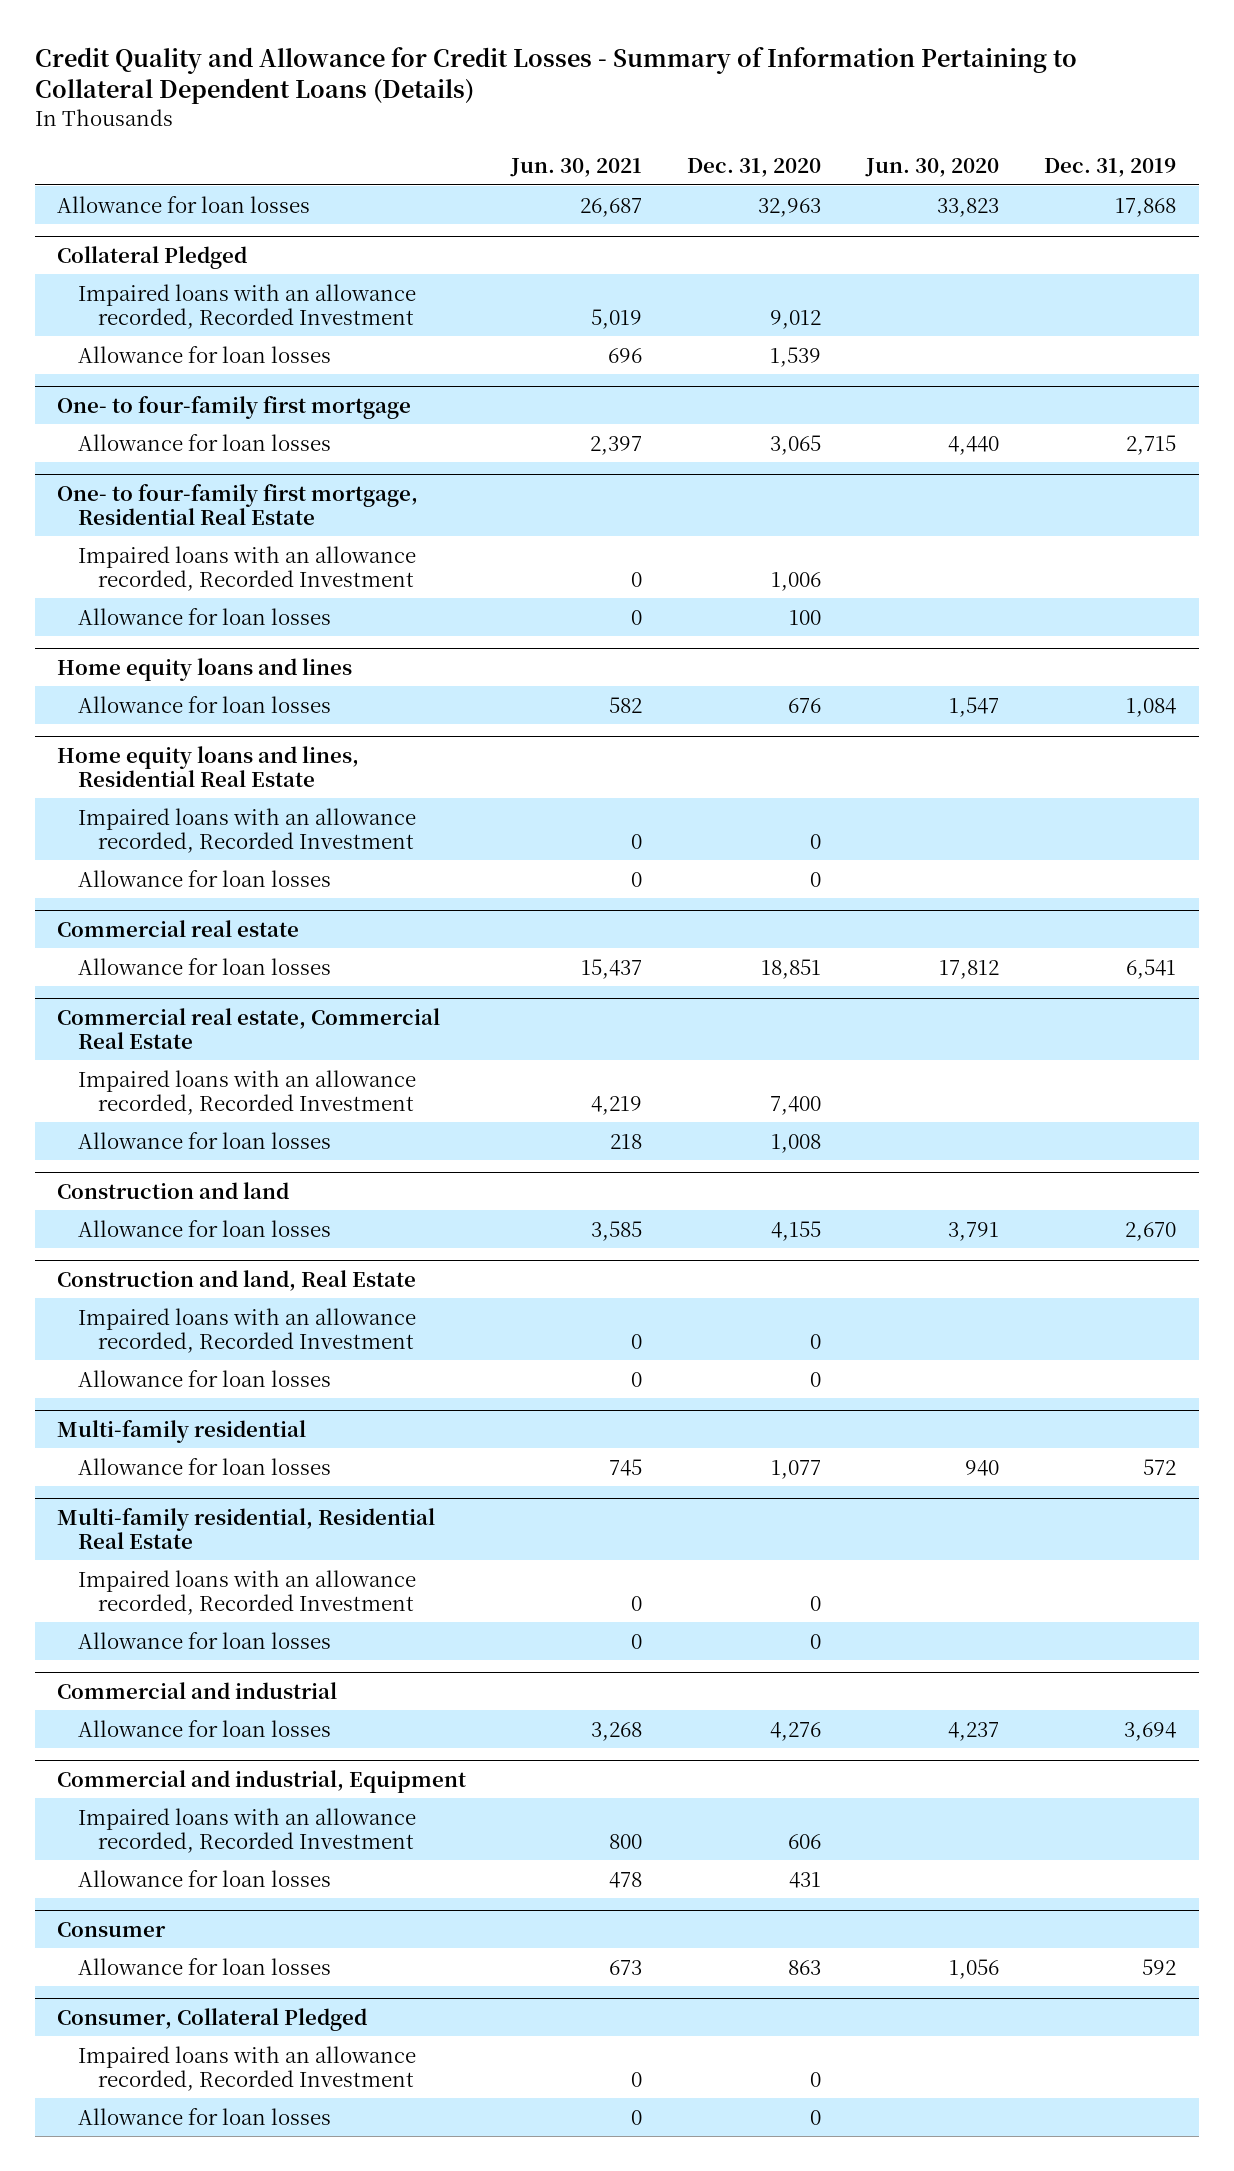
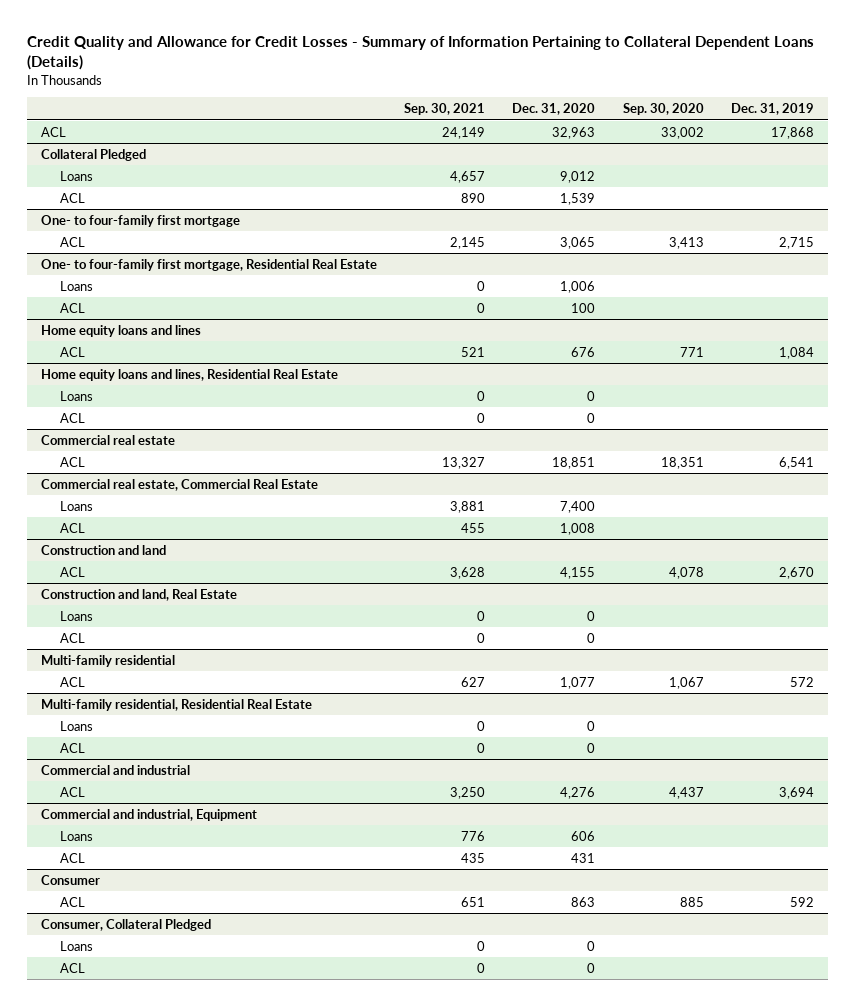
[510,157,643,177] Jun. 30, 2021 -> none
[865,157,1000,177] Jun. 30, 2020 -> none
none -> [404,103,486,116] Sep. 30, 2021
none -> [622,103,704,116] Sep. 30, 2020
[57,195,311,213] Allowance for loan losses -> [40,126,66,137] ACL
[77,283,416,329] Impaired loans with an allowance recorded, Recorded Investment -> [59,170,93,181] Loans
[77,345,331,363] Allowance for loan losses -> [59,192,85,203] ACL
[77,433,331,451] Allowance for loan losses -> [59,236,85,247] ACL
[77,545,416,591] Impaired loans with an allowance recorded, Recorded Investment -> [59,280,93,291] Loans
[77,607,331,625] Allowance for loan losses -> [59,302,85,313] ACL
[77,695,331,713] Allowance for loan losses -> [59,346,85,357] ACL
[77,807,416,853] Impaired loans with an allowance recorded, Recorded Investment -> [59,390,93,401] Loans
[77,869,331,887] Allowance for loan losses -> [59,412,85,423] ACL
[77,957,331,975] Allowance for loan losses -> [59,456,85,467] ACL
[77,1069,416,1115] Impaired loans with an allowance recorded, Recorded Investment -> [59,500,93,511] Loans
[77,1131,331,1149] Allowance for loan losses -> [59,522,85,533] ACL
[77,1219,331,1237] Allowance for loan losses -> [59,566,85,577] ACL
[77,1307,416,1353] Impaired loans with an allowance recorded, Recorded Investment -> [59,610,93,621] Loans
[77,1369,331,1387] Allowance for loan losses -> [59,632,85,643] ACL
[77,1457,331,1475] Allowance for loan losses -> [59,676,85,687] ACL
[77,1569,416,1615] Impaired loans with an allowance recorded, Recorded Investment -> [59,720,93,731] Loans
[77,1631,331,1649] Allowance for loan losses -> [59,742,85,753] ACL
[77,1719,331,1737] Allowance for loan losses -> [59,786,85,797] ACL
[77,1807,416,1853] Impaired loans with an allowance recorded, Recorded Investment -> [59,830,93,841] Loans
[77,1869,331,1887] Allowance for loan losses -> [59,852,85,863] ACL
[77,1957,331,1975] Allowance for loan losses -> [59,896,85,907] ACL
[77,2045,416,2091] Impaired loans with an allowance recorded, Recorded Investment -> [59,940,93,951] Loans
[77,2107,331,2125] Allowance for loan losses -> [59,962,85,973] ACL

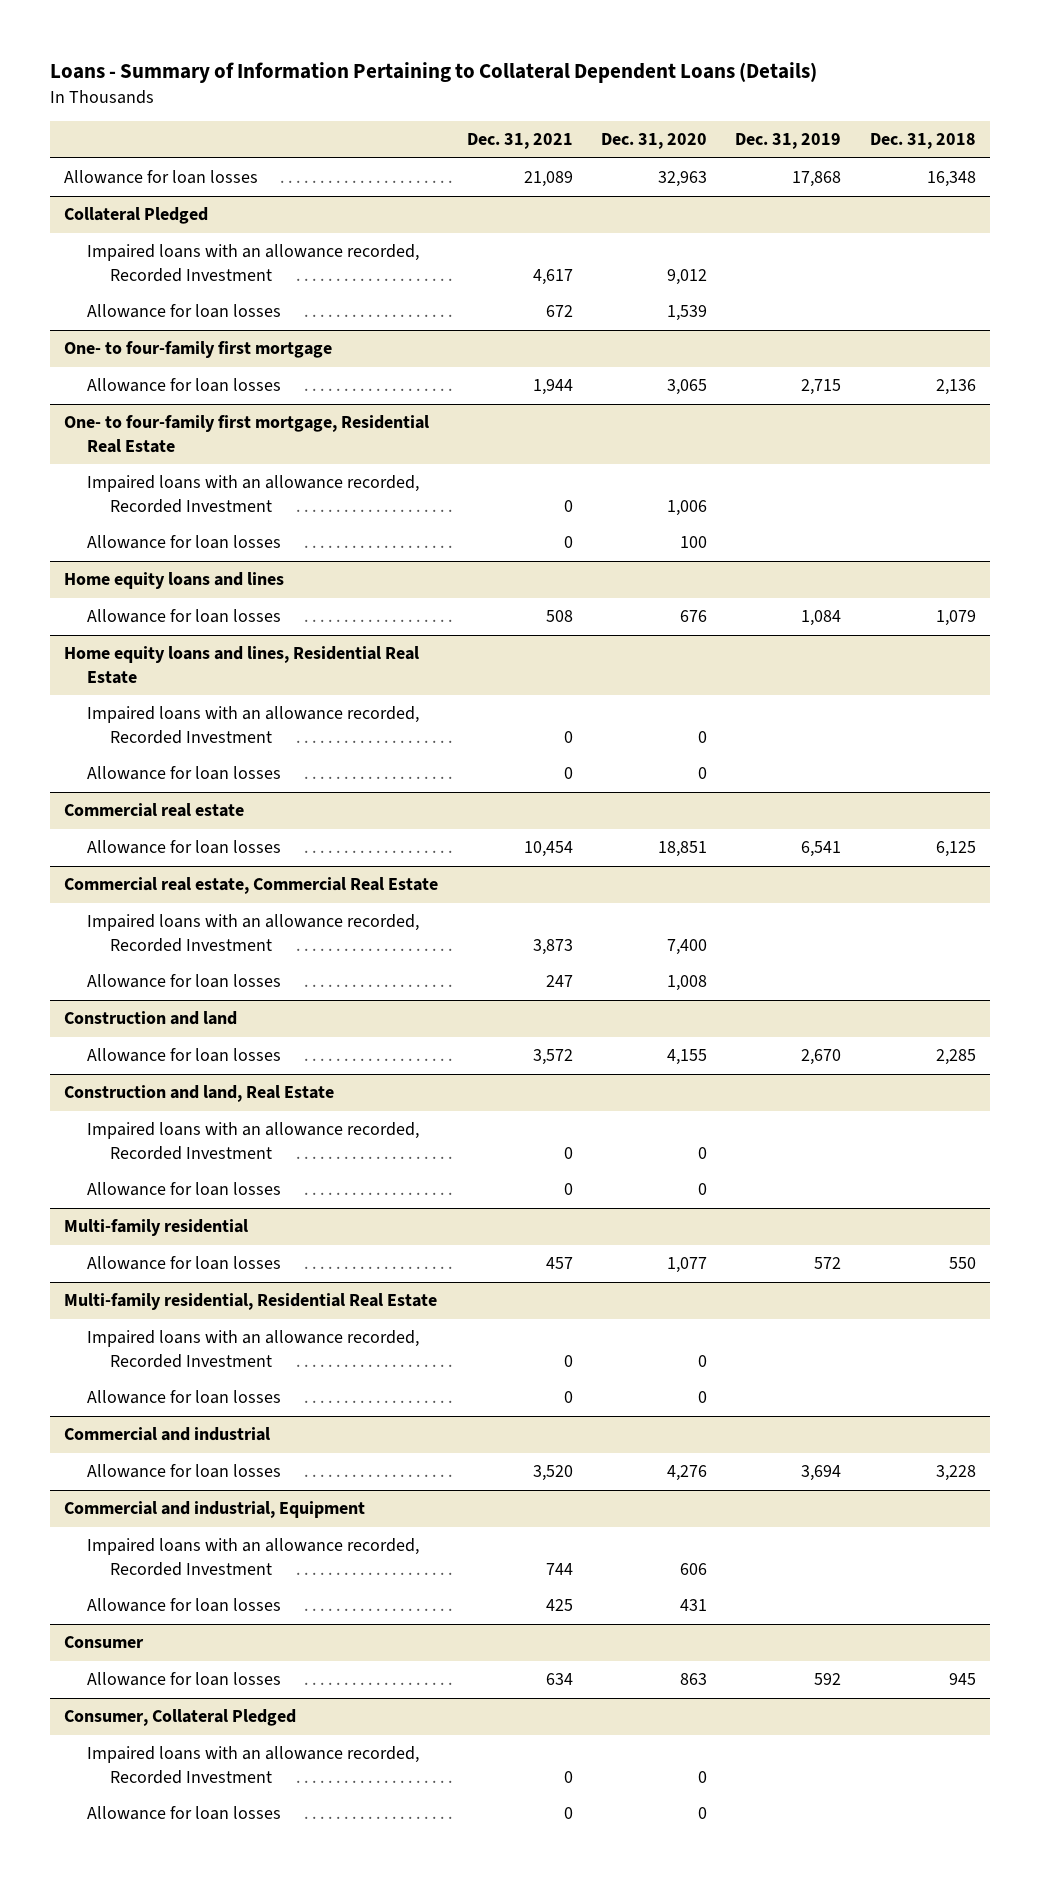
[27,36,815,71] Credit Quality and Allowance for Credit Losses - Summary of Information Pertaining to Collateral Dependent Loans (Details) -> [50,62,818,84] Loans - Summary of Information Pertaining to Collateral Dependent Loans (Details)
[404,103,486,116] Sep. 30, 2021 -> none
[622,103,704,116] Sep. 30, 2020 -> none
none -> [466,133,573,150] Dec. 31, 2021
none -> [869,133,976,150] Dec. 31, 2018
[40,126,66,137] ACL -> [64,170,259,185] Allowance for loan losses
[59,170,93,181] Loans -> [87,244,420,282] Impaired loans with an allowance recorded, Recorded Investment
[59,192,85,203] ACL -> [87,304,282,319] Allowance for loan losses
[59,236,85,247] ACL -> [87,378,282,393] Allowance for loan losses
[59,280,93,291] Loans -> [87,475,420,513] Impaired loans with an allowance recorded, Recorded Investment
[59,302,85,313] ACL -> [87,535,282,550] Allowance for loan losses
[59,346,85,357] ACL -> [87,609,282,624] Allowance for loan losses
[59,390,93,401] Loans -> [87,706,420,744] Impaired loans with an allowance recorded, Recorded Investment
[59,412,85,423] ACL -> [87,766,282,781] Allowance for loan losses
[59,456,85,467] ACL -> [87,840,282,855] Allowance for loan losses
[59,500,93,511] Loans -> [87,914,420,952] Impaired loans with an allowance recorded, Recorded Investment
[59,522,85,533] ACL -> [87,974,282,989] Allowance for loan losses
[59,566,85,577] ACL -> [87,1048,282,1063] Allowance for loan losses
[59,610,93,621] Loans -> [87,1122,420,1160] Impaired loans with an allowance recorded, Recorded Investment
[59,632,85,643] ACL -> [87,1182,282,1197] Allowance for loan losses
[59,676,85,687] ACL -> [87,1256,282,1271] Allowance for loan losses
[59,720,93,731] Loans -> [87,1330,420,1368] Impaired loans with an allowance recorded, Recorded Investment
[59,742,85,753] ACL -> [87,1390,282,1405] Allowance for loan losses
[59,786,85,797] ACL -> [87,1464,282,1479] Allowance for loan losses
[59,830,93,841] Loans -> [87,1538,420,1576] Impaired loans with an allowance recorded, Recorded Investment
[59,852,85,863] ACL -> [87,1598,282,1613] Allowance for loan losses
[59,896,85,907] ACL -> [87,1672,282,1687] Allowance for loan losses
[59,940,93,951] Loans -> [87,1746,420,1784] Impaired loans with an allowance recorded, Recorded Investment
[59,962,85,973] ACL -> [87,1806,282,1821] Allowance for loan losses

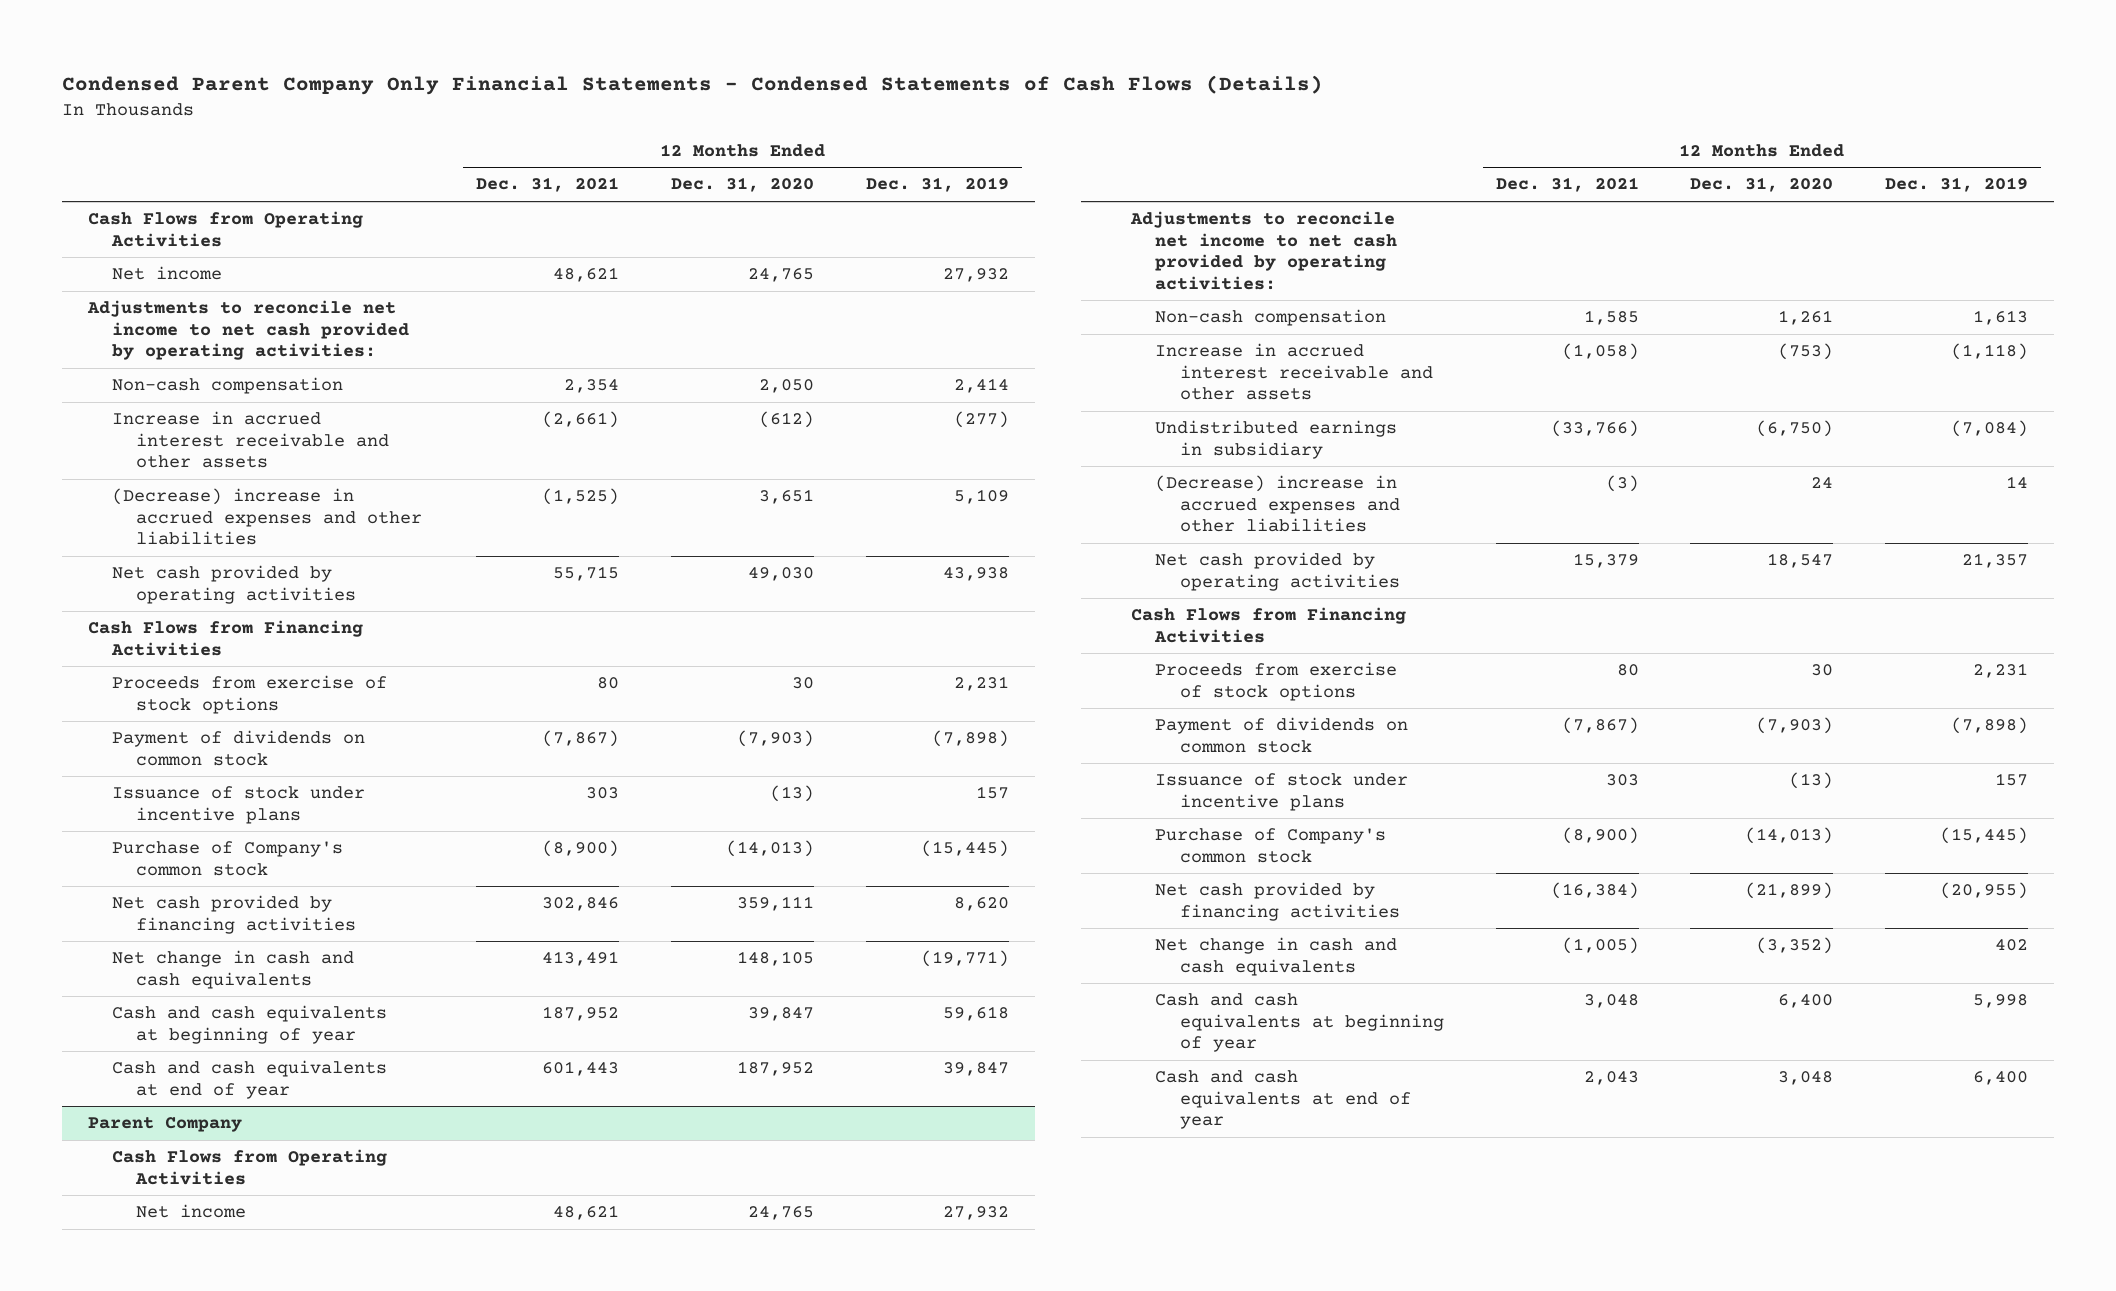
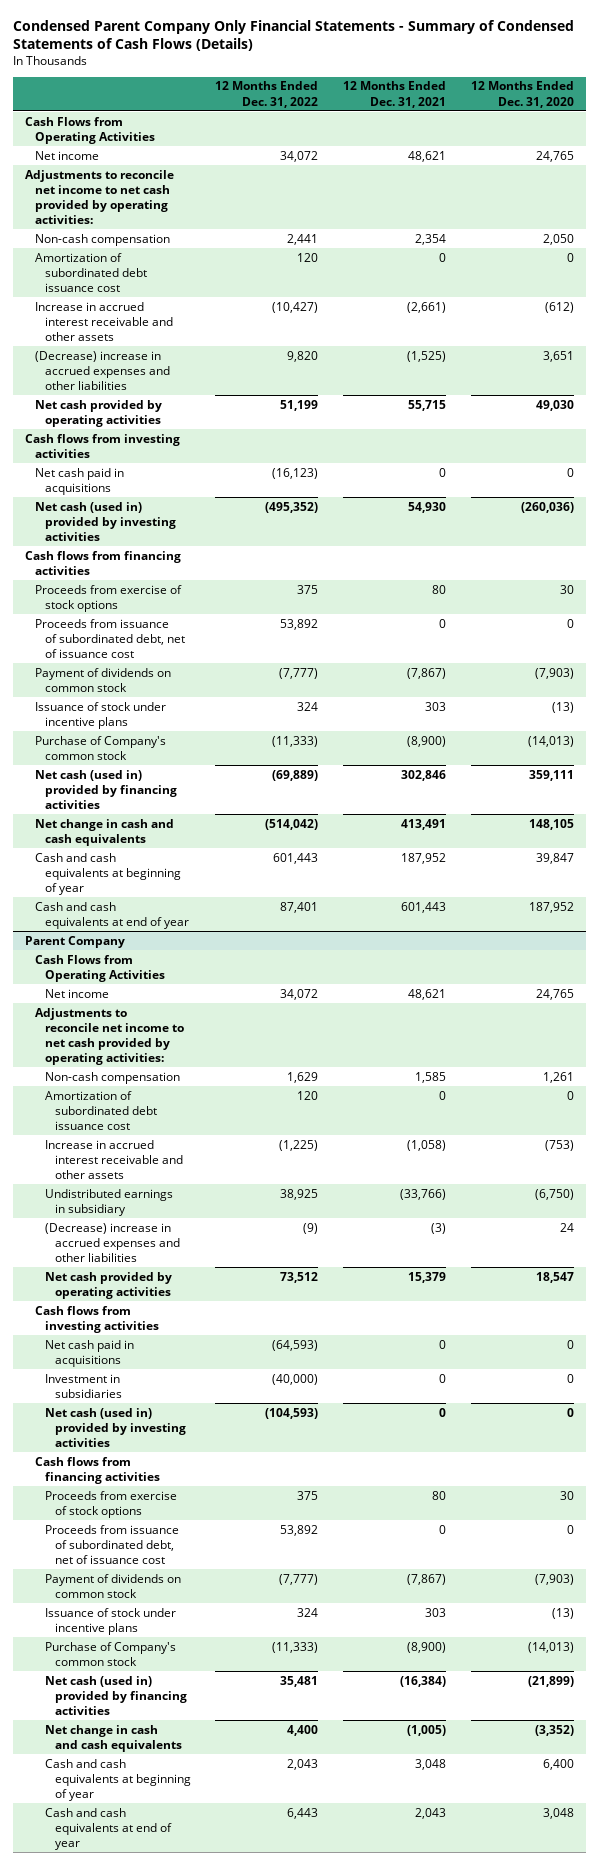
[61,75,1323,96] Condensed Parent Company Only Financial Statements - Condensed Statements of Cash Flows (Details) -> [12,20,574,52] Condensed Parent Company Only Financial Statements - Summary of Condensed Statements of Cash Flows (Details)
[866,177,1010,193] Dec. 31, 2019 -> none
none -> [215,81,319,108] 12 Months Ended Dec. 31, 2022
none -> [35,252,147,292] Amortization of subordinated debt issuance cost
none -> [25,433,181,458] Cash flows from investing activities
none -> [35,467,125,495] Net cash paid in acquisitions
none -> [35,501,176,541] Net cash (used in) provided by investing activities
[87,620,363,656] Cash Flows from Financing Activities -> [25,550,182,575] Cash flows from financing activities
none -> [35,618,185,658] Proceeds from issuance of subordinated debt, net of issuance cost
[111,895,357,934] Net cash provided by financing activities -> [35,769,177,809] Net cash (used in) provided by financing activities
none -> [44,1090,157,1130] Amortization of subordinated debt issuance cost
none -> [35,1305,159,1333] Cash flows from investing activities
none -> [44,1339,134,1367] Net cash paid in acquisitions
none -> [44,1373,122,1398] Investment in subsidiaries
none -> [44,1407,186,1447] Net cash (used in) provided by investing activities
[1131,607,1407,643] Cash Flows from Financing Activities -> [35,1456,160,1484] Cash flows from financing activities
none -> [44,1524,179,1564] Proceeds from issuance of subordinated debt, net of issuance cost
[1155,882,1400,921] Net cash provided by financing activities -> [44,1675,187,1715] Net cash (used in) provided by financing activities

